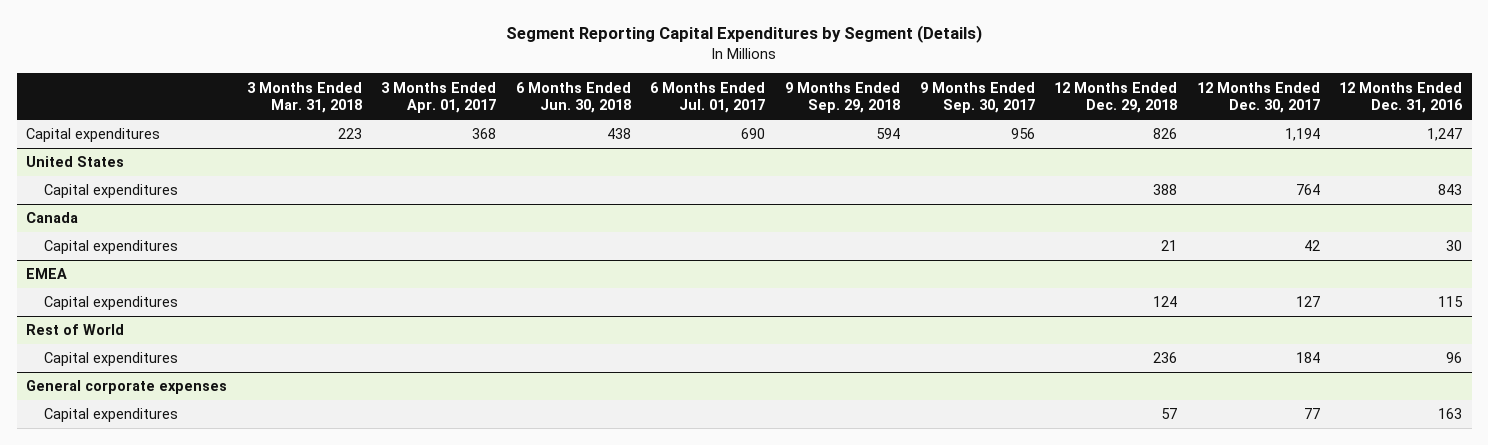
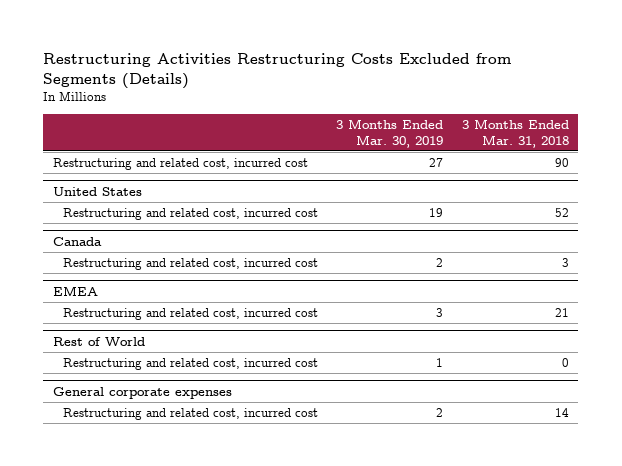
[506,25,983,44] Segment Reporting Capital Expenditures by Segment (Details) -> [43,52,512,89] Restructuring Activities Restructuring Costs Excluded from Segments (Details)
[381,81,497,114] 3 Months Ended Apr. 01, 2017 -> none
[515,81,631,114] 6 Months Ended Jun. 30, 2018 -> none
[650,81,766,114] 6 Months Ended Jul. 01, 2017 -> none
[785,81,901,114] 9 Months Ended Sep. 29, 2018 -> none
[919,81,1035,114] 9 Months Ended Sep. 30, 2017 -> none
[1054,81,1178,114] 12 Months Ended Dec. 29, 2018 -> none
[1196,81,1320,114] 12 Months Ended Dec. 30, 2017 -> none
[1339,81,1464,114] 12 Months Ended Dec. 31, 2016 -> none
none -> [336,119,444,148] 3 Months Ended Mar. 30, 2019
[26,128,161,143] Capital expenditures -> none
none -> [52,157,308,170] Restructuring and related cost, incurred cost
[43,184,178,199] Capital expenditures -> none
none -> [62,207,318,220] Restructuring and related cost, incurred cost
[43,240,178,255] Capital expenditures -> none
none -> [62,257,318,270] Restructuring and related cost, incurred cost
[43,296,178,311] Capital expenditures -> none
none -> [62,307,318,320] Restructuring and related cost, incurred cost
[43,352,178,367] Capital expenditures -> none
none -> [62,357,318,370] Restructuring and related cost, incurred cost
[43,408,178,423] Capital expenditures -> none
none -> [62,407,318,420] Restructuring and related cost, incurred cost

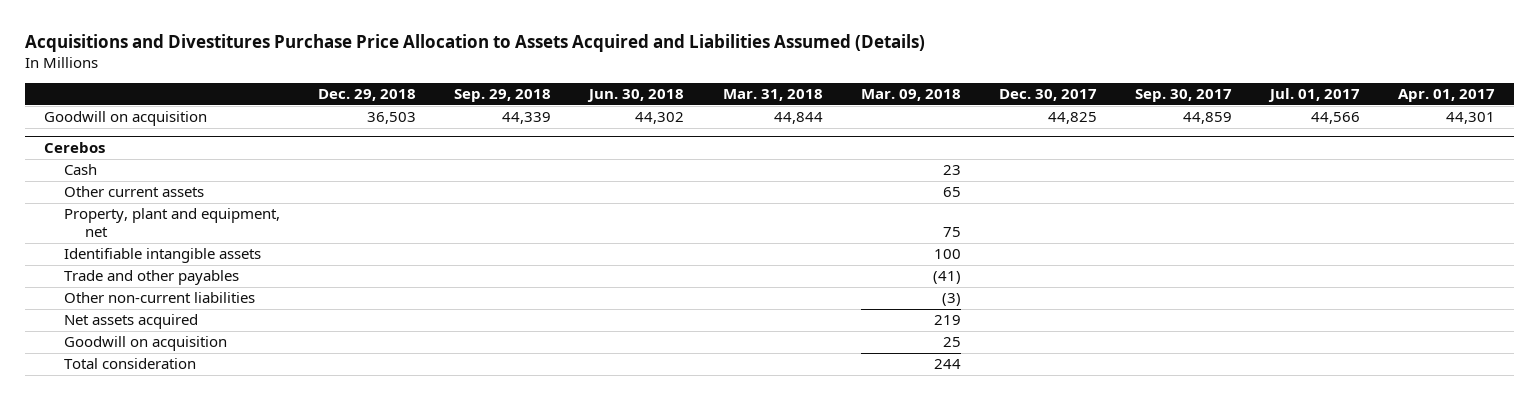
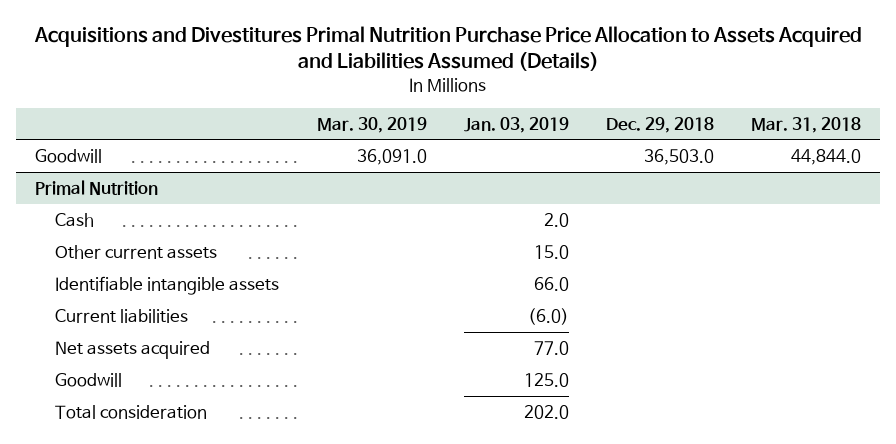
[24,33,925,52] Acquisitions and Divestitures Purchase Price Allocation to Assets Acquired and Liabilities Assumed (Details) -> [33,26,862,72] Acquisitions and Divestitures Primal Nutrition Purchase Price Allocation to Assets Acquired and Liabilities Assumed (Details)
[454,89,552,103] Sep. 29, 2018 -> none
[587,89,685,103] Jun. 30, 2018 -> none
[860,89,961,102] Mar. 09, 2018 -> none
[998,89,1097,102] Dec. 30, 2017 -> none
[1134,89,1232,103] Sep. 30, 2017 -> none
[1267,88,1360,103] Jul. 01, 2017 -> none
[1397,89,1495,103] Apr. 01, 2017 -> none
none -> [316,116,427,133] Mar. 30, 2019
none -> [463,116,569,133] Jan. 03, 2019
[43,142,105,154] Cerebos -> none
[64,164,98,176] Cash -> none
[64,186,205,198] Other current assets -> none
[64,208,281,238] Property, plant and equipment, net -> none
[64,248,262,264] Identifiable intangible assets -> none
[64,270,240,286] Trade and other payables -> none
[64,292,256,304] Other non-current liabilities -> none
[64,314,199,330] Net assets acquired -> none
[64,336,228,352] Goodwill on acquisition -> none
[64,358,197,370] Total consideration -> none
[43,111,207,127] Goodwill on acquisition -> [34,148,102,163] Goodwill
[367,112,417,125] 36,503 -> [643,148,714,165] 36,503.0
[773,112,823,125] 44,844 -> [791,148,862,165] 44,844.0
none -> [34,179,158,195] Primal Nutrition
none -> [55,212,95,227] Cash
none -> [55,244,218,259] Other current assets
none -> [55,275,280,295] Identifiable intangible assets
none -> [55,308,189,323] Current liabilities
none -> [55,340,211,359] Net assets acquired
none -> [55,372,123,387] Goodwill
none -> [55,404,208,419] Total consideration

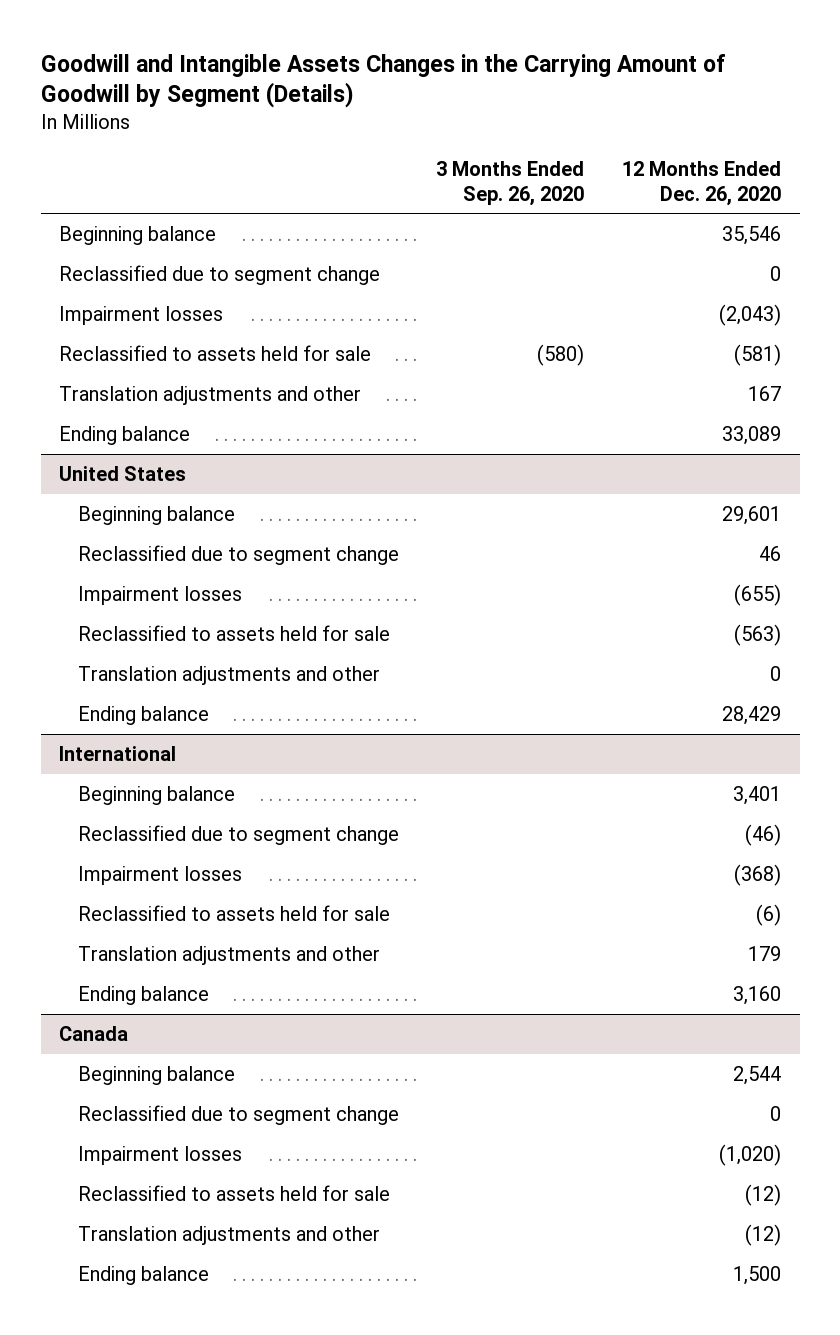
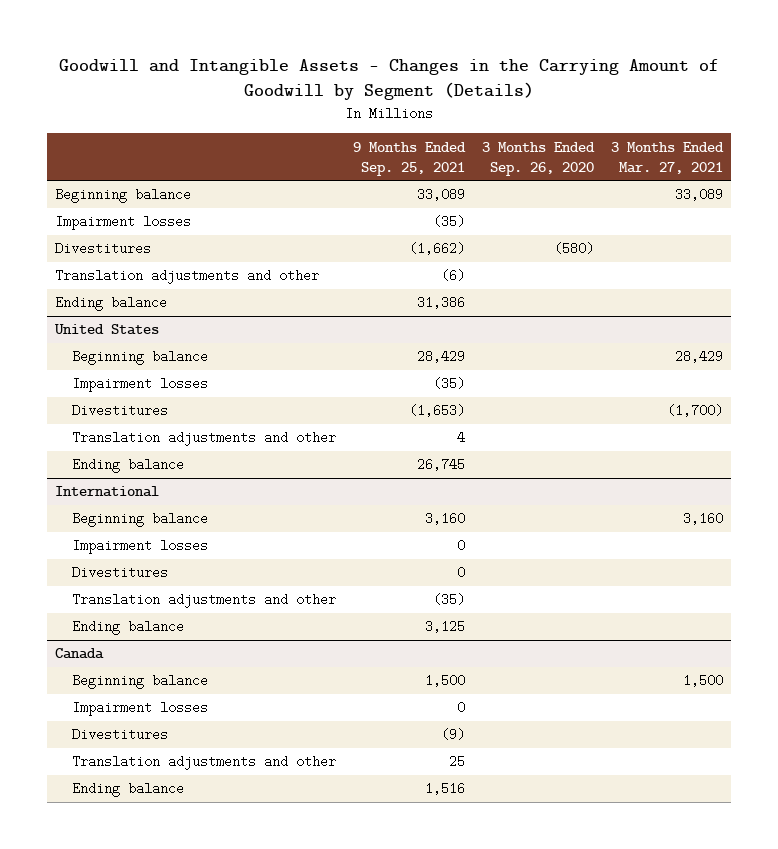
[40,53,726,109] Goodwill and Intangible Assets Changes in the Carrying Amount of Goodwill by Segment (Details) -> [58,59,719,101] Goodwill and Intangible Assets - Changes in the Carrying Amount of Goodwill by Segment (Details)
[621,161,781,206] 12 Months Ended Dec. 26, 2020 -> none
none -> [352,141,466,176] 9 Months Ended Sep. 25, 2021
none -> [610,141,724,174] 3 Months Ended Mar. 27, 2021
[59,265,381,286] Reclassified due to segment change -> none
[59,345,372,362] Reclassified to assets held for sale -> [55,242,152,256] Divestitures
[77,545,399,566] Reclassified due to segment change -> none
[77,625,390,642] Reclassified to assets held for sale -> [71,404,168,418] Divestitures
[77,825,399,846] Reclassified due to segment change -> none
[77,905,390,922] Reclassified to assets held for sale -> [71,566,168,580] Divestitures
[77,1105,399,1126] Reclassified due to segment change -> none
[77,1185,390,1202] Reclassified to assets held for sale -> [71,728,168,742] Divestitures

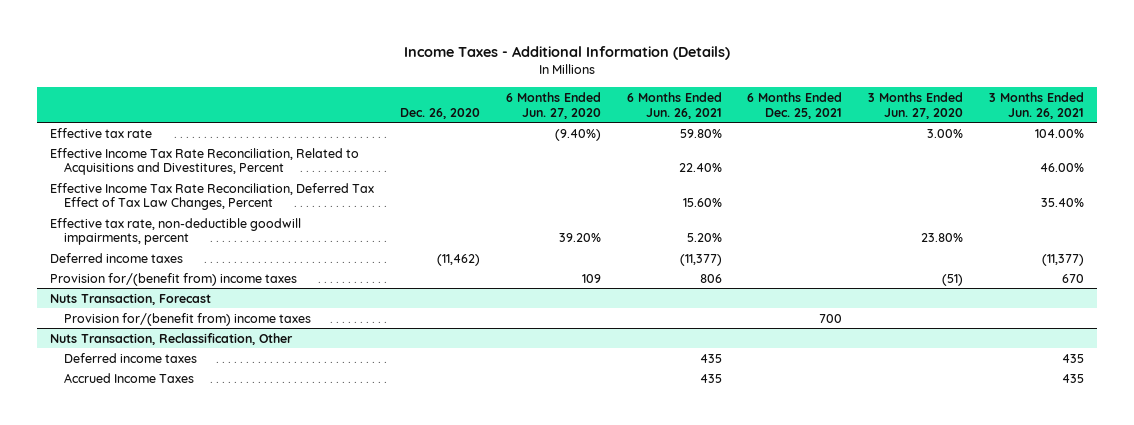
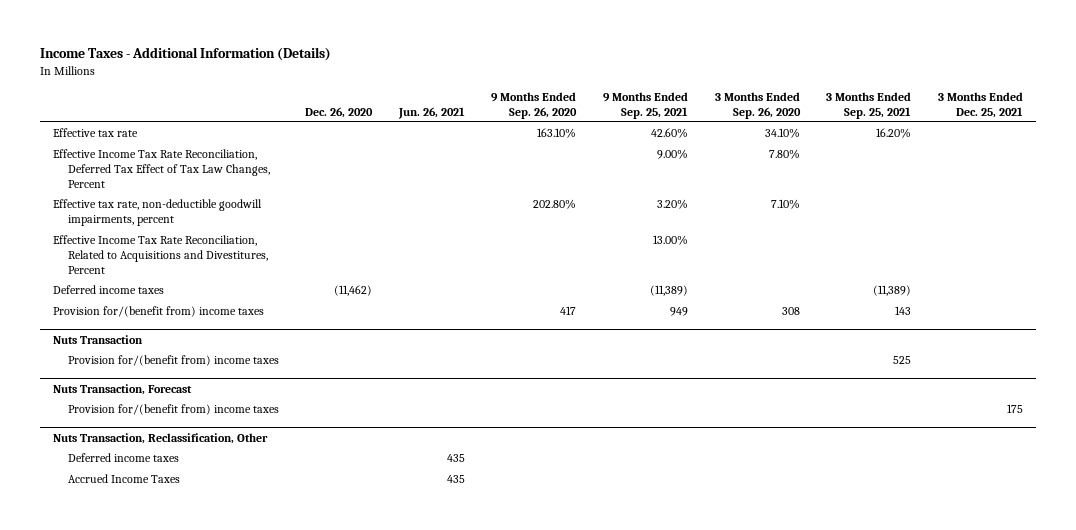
[505,91,601,119] 6 Months Ended Jun. 27, 2020 -> none
[626,91,722,119] 6 Months Ended Jun. 26, 2021 -> none
[747,91,843,119] 6 Months Ended Dec. 25, 2021 -> none
[868,91,964,119] 3 Months Ended Jun. 27, 2020 -> none
[988,91,1084,119] 3 Months Ended Jun. 26, 2021 -> none
none -> [397,106,465,119] Jun. 26, 2021
none -> [491,91,578,119] 9 Months Ended Sep. 26, 2020
none -> [602,91,688,119] 9 Months Ended Sep. 25, 2021
none -> [714,91,801,119] 3 Months Ended Sep. 26, 2020
none -> [826,91,912,119] 3 Months Ended Sep. 25, 2021
none -> [937,91,1023,118] 3 Months Ended Dec. 25, 2021
[50,147,360,176] Effective Income Tax Rate Reconciliation, Related to Acquisitions and Divestitures, Percent -> [53,235,268,275] Effective Income Tax Rate Reconciliation, Related to Acquisitions and Divestitures, Percent
none -> [53,334,144,344] Nuts Transaction
none -> [67,355,279,367] Provision for/(benefit from) income taxes

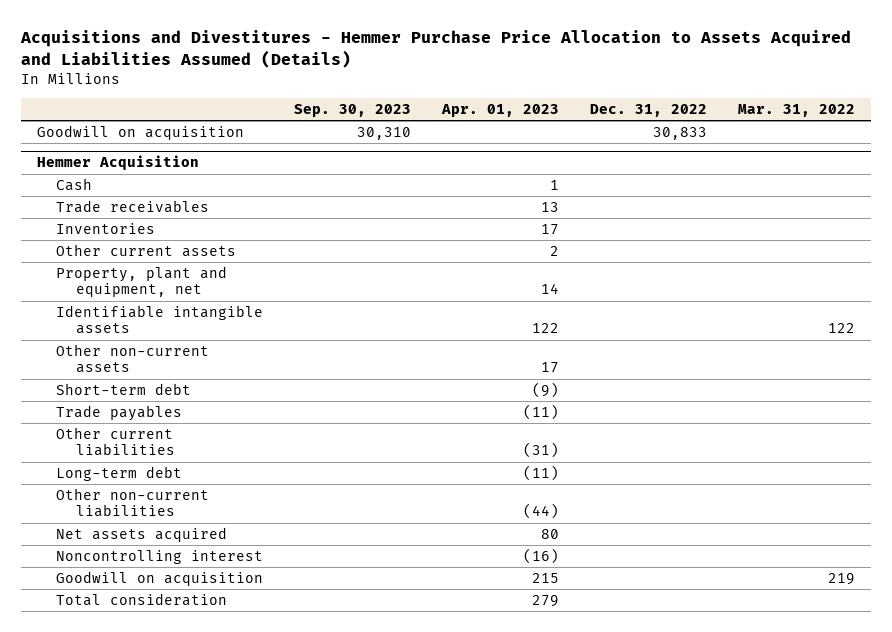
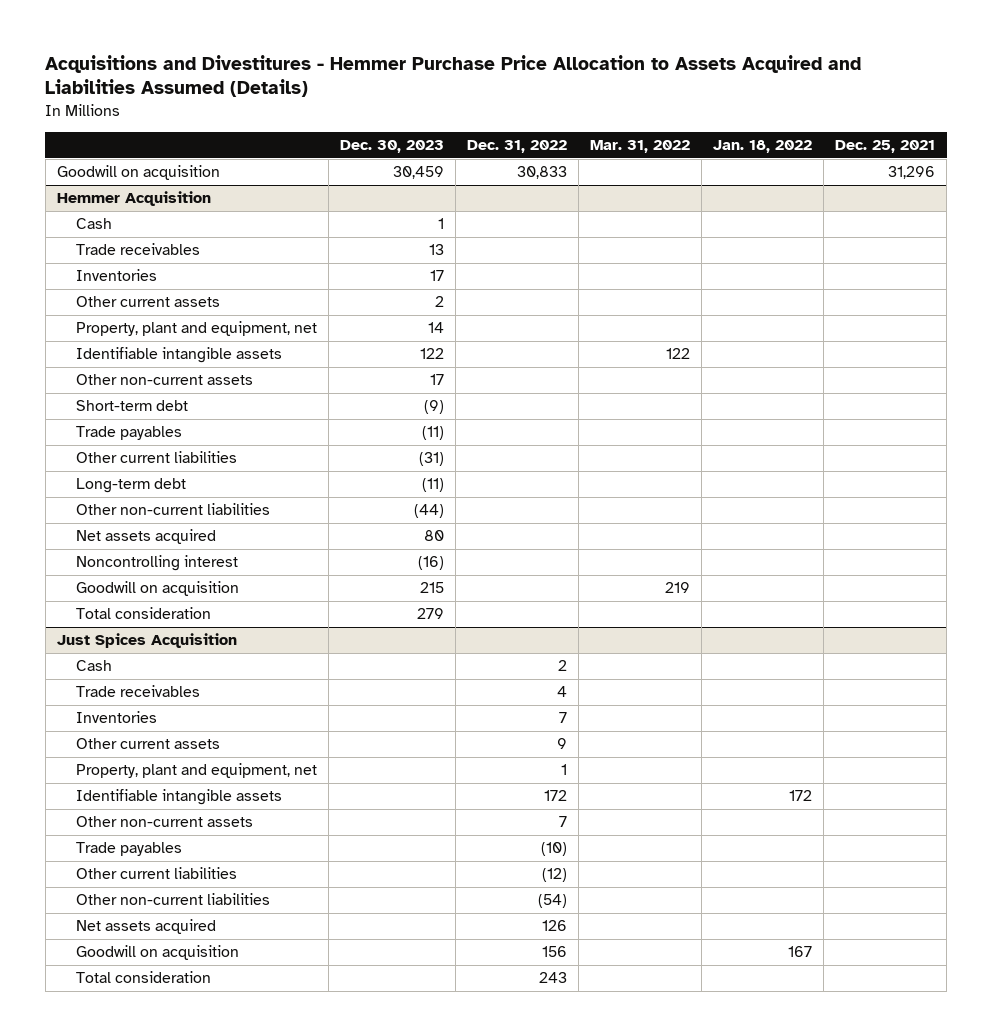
[294,103,412,117] Sep. 30, 2023 -> none
[441,103,560,117] Apr. 01, 2023 -> none
none -> [340,140,445,154] Dec. 30, 2023
none -> [713,140,813,154] Jan. 18, 2022
none -> [835,140,936,154] Dec. 25, 2021
none -> [56,633,237,649] Just Spices Acquisition
none -> [76,660,113,672] Cash
none -> [76,685,201,698] Trade receivables
none -> [76,711,158,724] Inventories
none -> [76,738,221,750] Other current assets
none -> [76,763,318,779] Property, plant and equipment, net
none -> [76,789,283,806] Identifiable intangible assets
none -> [76,816,254,828] Other non-current assets
none -> [76,842,183,857] Trade payables
none -> [76,867,238,880] Other current liabilities
none -> [76,893,271,906] Other non-current liabilities
none -> [76,919,217,935] Net assets acquired
none -> [76,945,240,961] Goodwill on acquisition
none -> [76,971,212,984] Total consideration

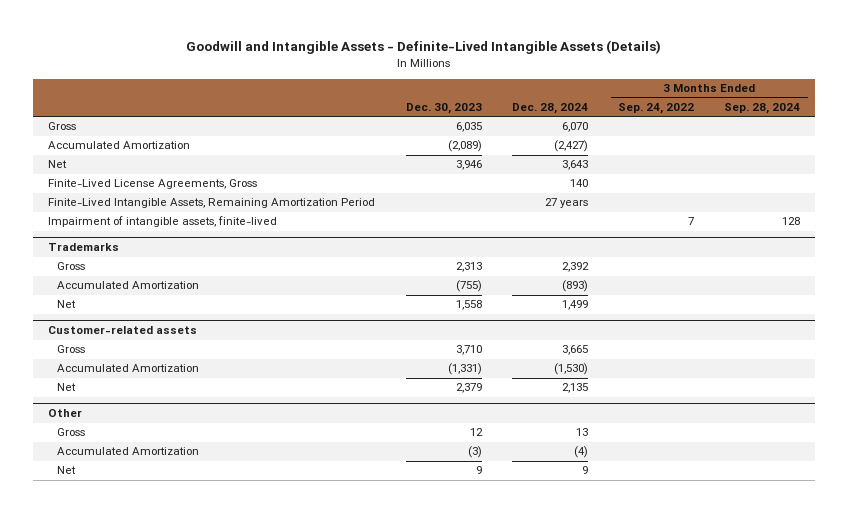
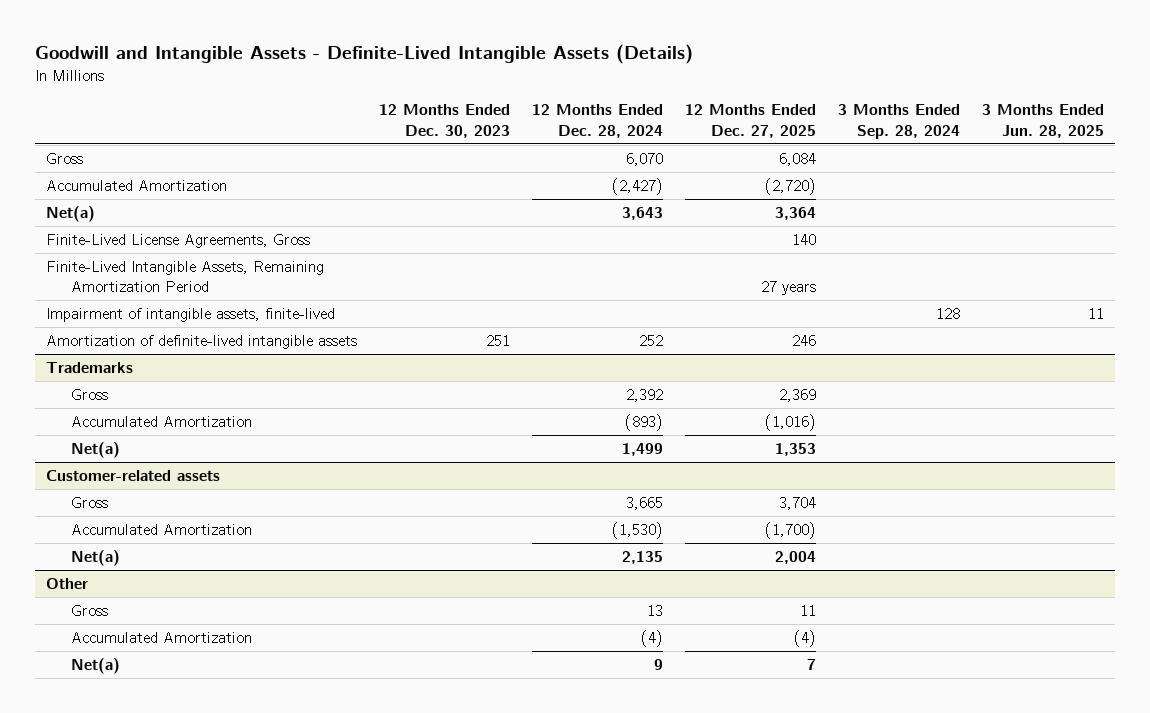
[405,102,482,114] Dec. 30, 2023 -> none
[511,102,588,114] Dec. 28, 2024 -> none
[618,102,695,114] Sep. 24, 2022 -> none
none -> [378,104,510,138] 12 Months Ended Dec. 30, 2023
none -> [531,104,663,138] 12 Months Ended Dec. 28, 2024
none -> [684,104,816,138] 12 Months Ended Dec. 27, 2025
none -> [981,104,1104,138] 3 Months Ended Jun. 28, 2025
[48,160,68,169] Net -> [45,205,95,222] Net(a)
none -> [45,334,357,349] Amortization of definite-lived intangible assets
[56,300,76,309] Net -> [70,441,120,458] Net(a)
[56,383,76,392] Net -> [70,549,120,566] Net(a)
[56,466,76,475] Net -> [70,657,120,674] Net(a)

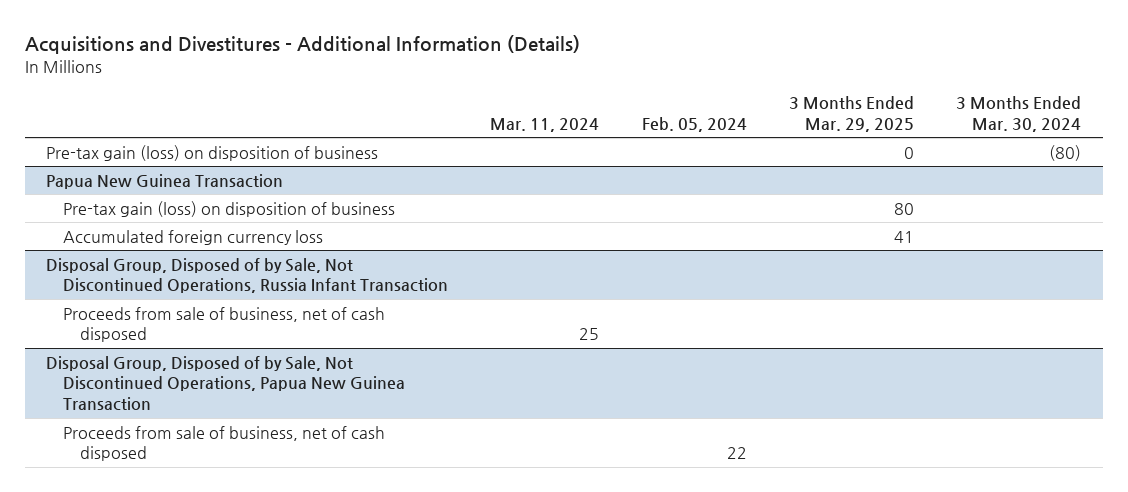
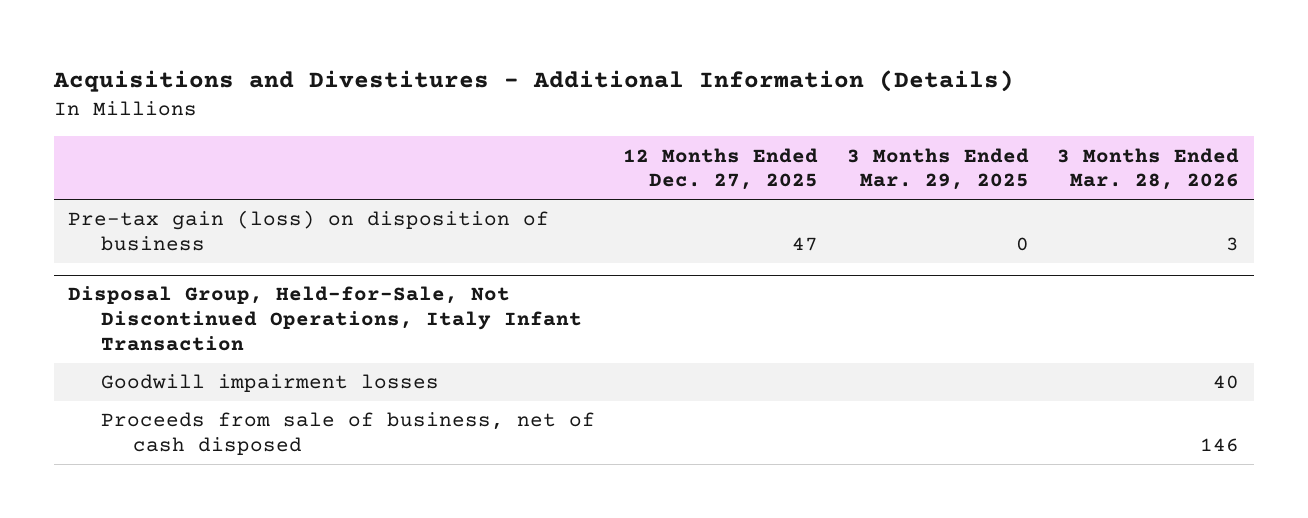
[490,117,600,132] Mar. 11, 2024 -> none
[641,116,747,132] Feb. 05, 2024 -> none
[956,96,1082,132] 3 Months Ended Mar. 30, 2024 -> none
none -> [623,147,819,191] 12 Months Ended Dec. 27, 2025
none -> [1057,147,1240,191] 3 Months Ended Mar. 28, 2026
[46,173,284,189] Papua New Guinea Transaction -> none
[63,200,396,217] Pre-tax gain (loss) on disposition of business -> none
[63,229,324,245] Accumulated foreign currency loss -> none
[46,257,449,294] Disposal Group, Disposed of by Sale, Not Discontinued Operations, Russia Infant Transaction -> [68,286,582,351] Disposal Group, Held-for-Sale, Not Discontinued Operations, Italy Infant Transaction
none -> [100,374,439,393] Goodwill impairment losses
[46,355,406,412] Disposal Group, Disposed of by Sale, Not Discontinued Operations, Papua New Guinea Transaction -> none
[63,425,386,462] Proceeds from sale of business, net of cash disposed -> none

